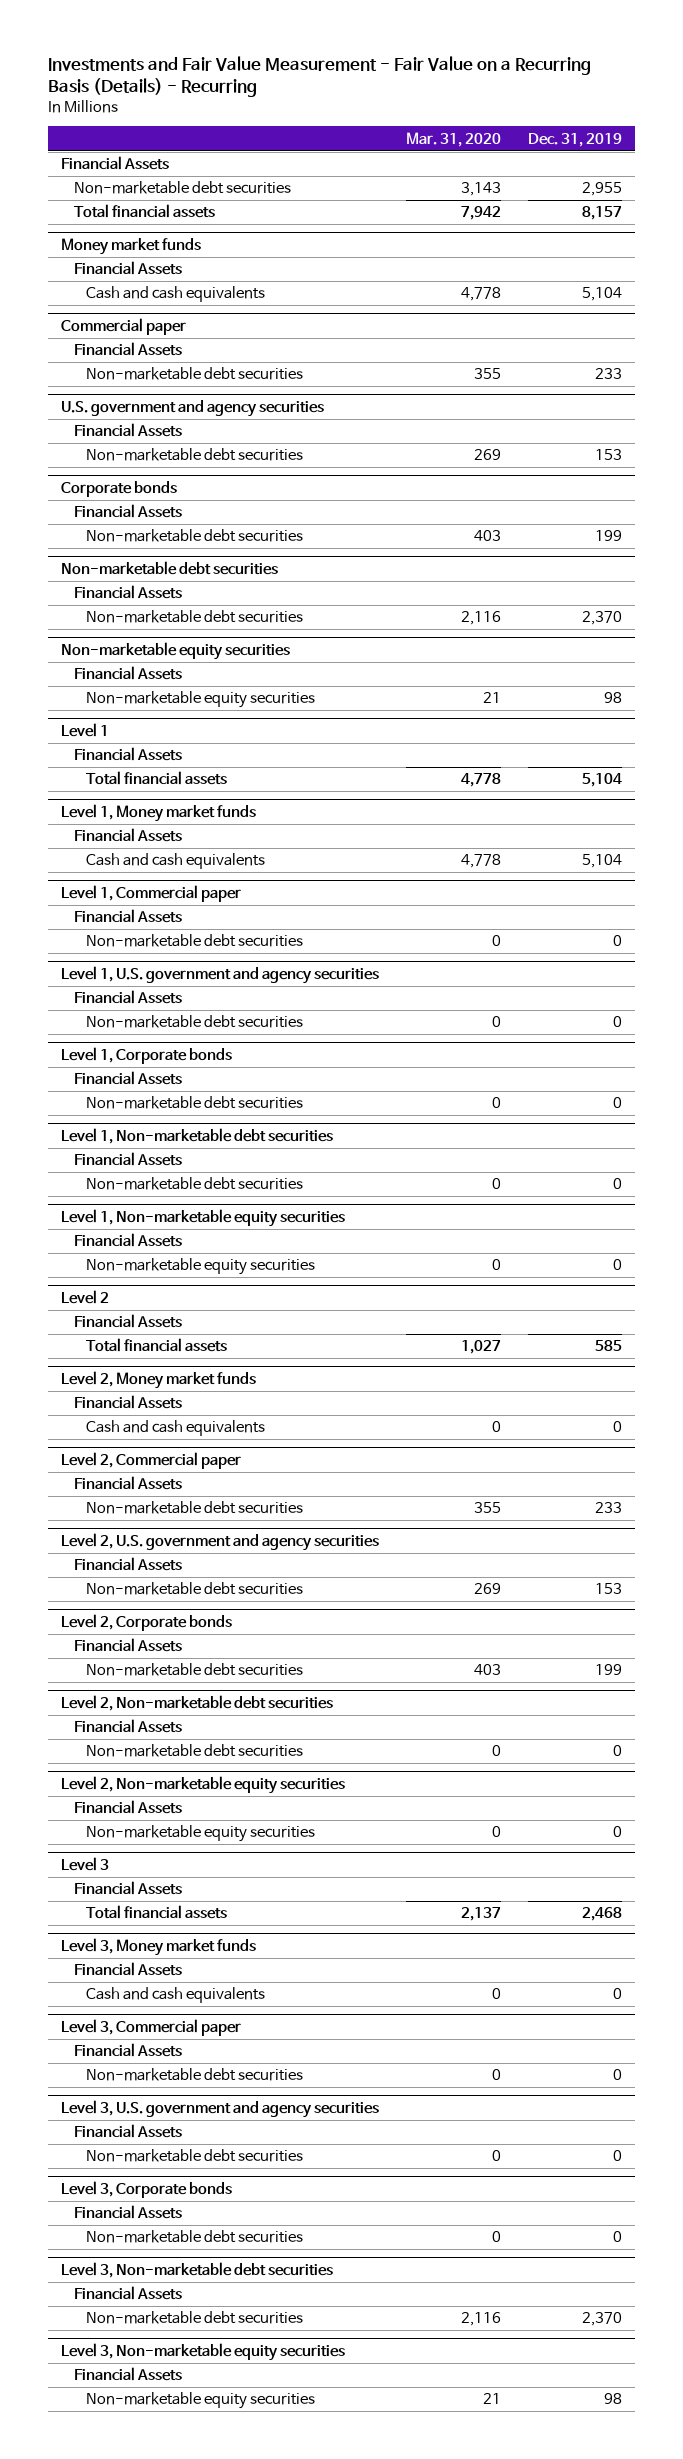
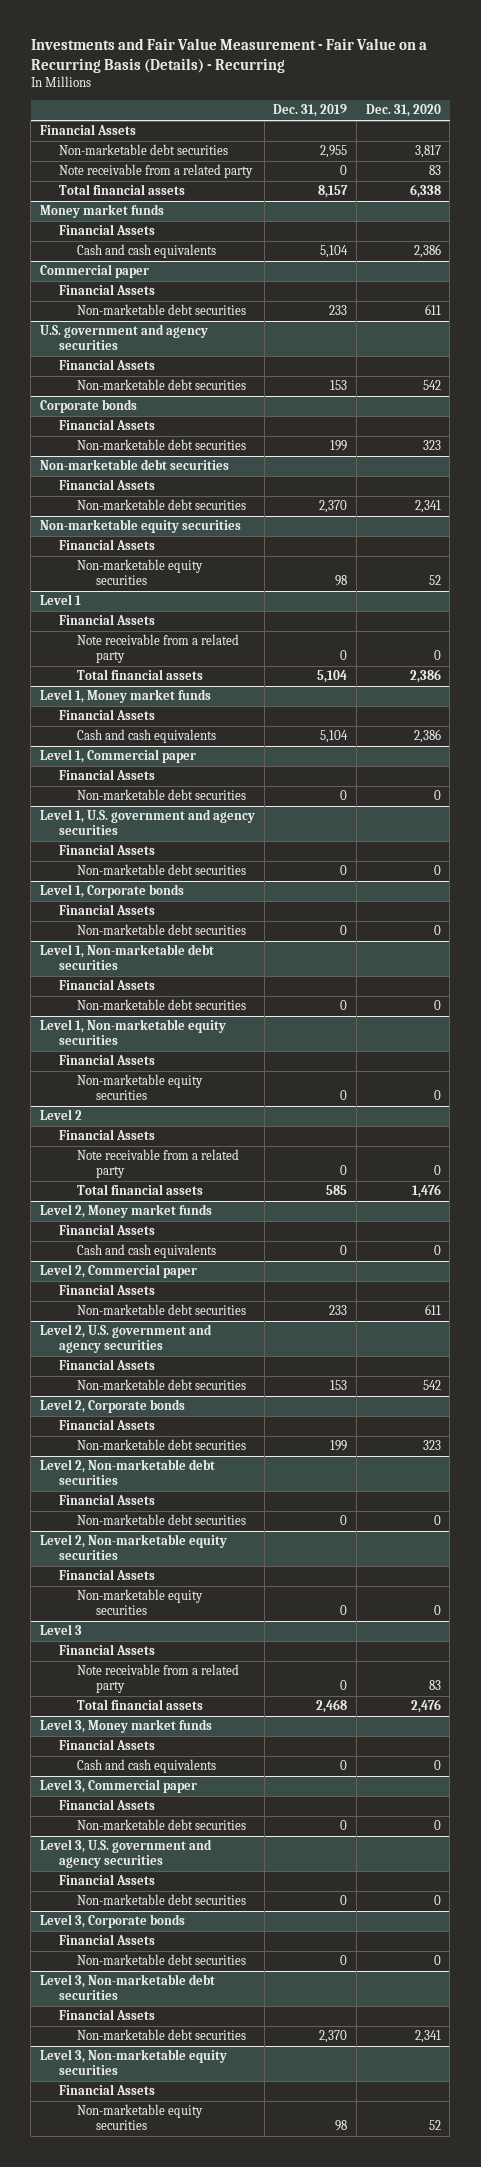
[405,131,501,147] Mar. 31, 2020 -> none
none -> [365,104,441,118] Dec. 31, 2020
none -> [58,164,253,179] Note receivable from a related party
none -> [77,634,240,663] Note receivable from a related party
none -> [77,1149,240,1178] Note receivable from a related party
none -> [77,1664,240,1693] Note receivable from a related party

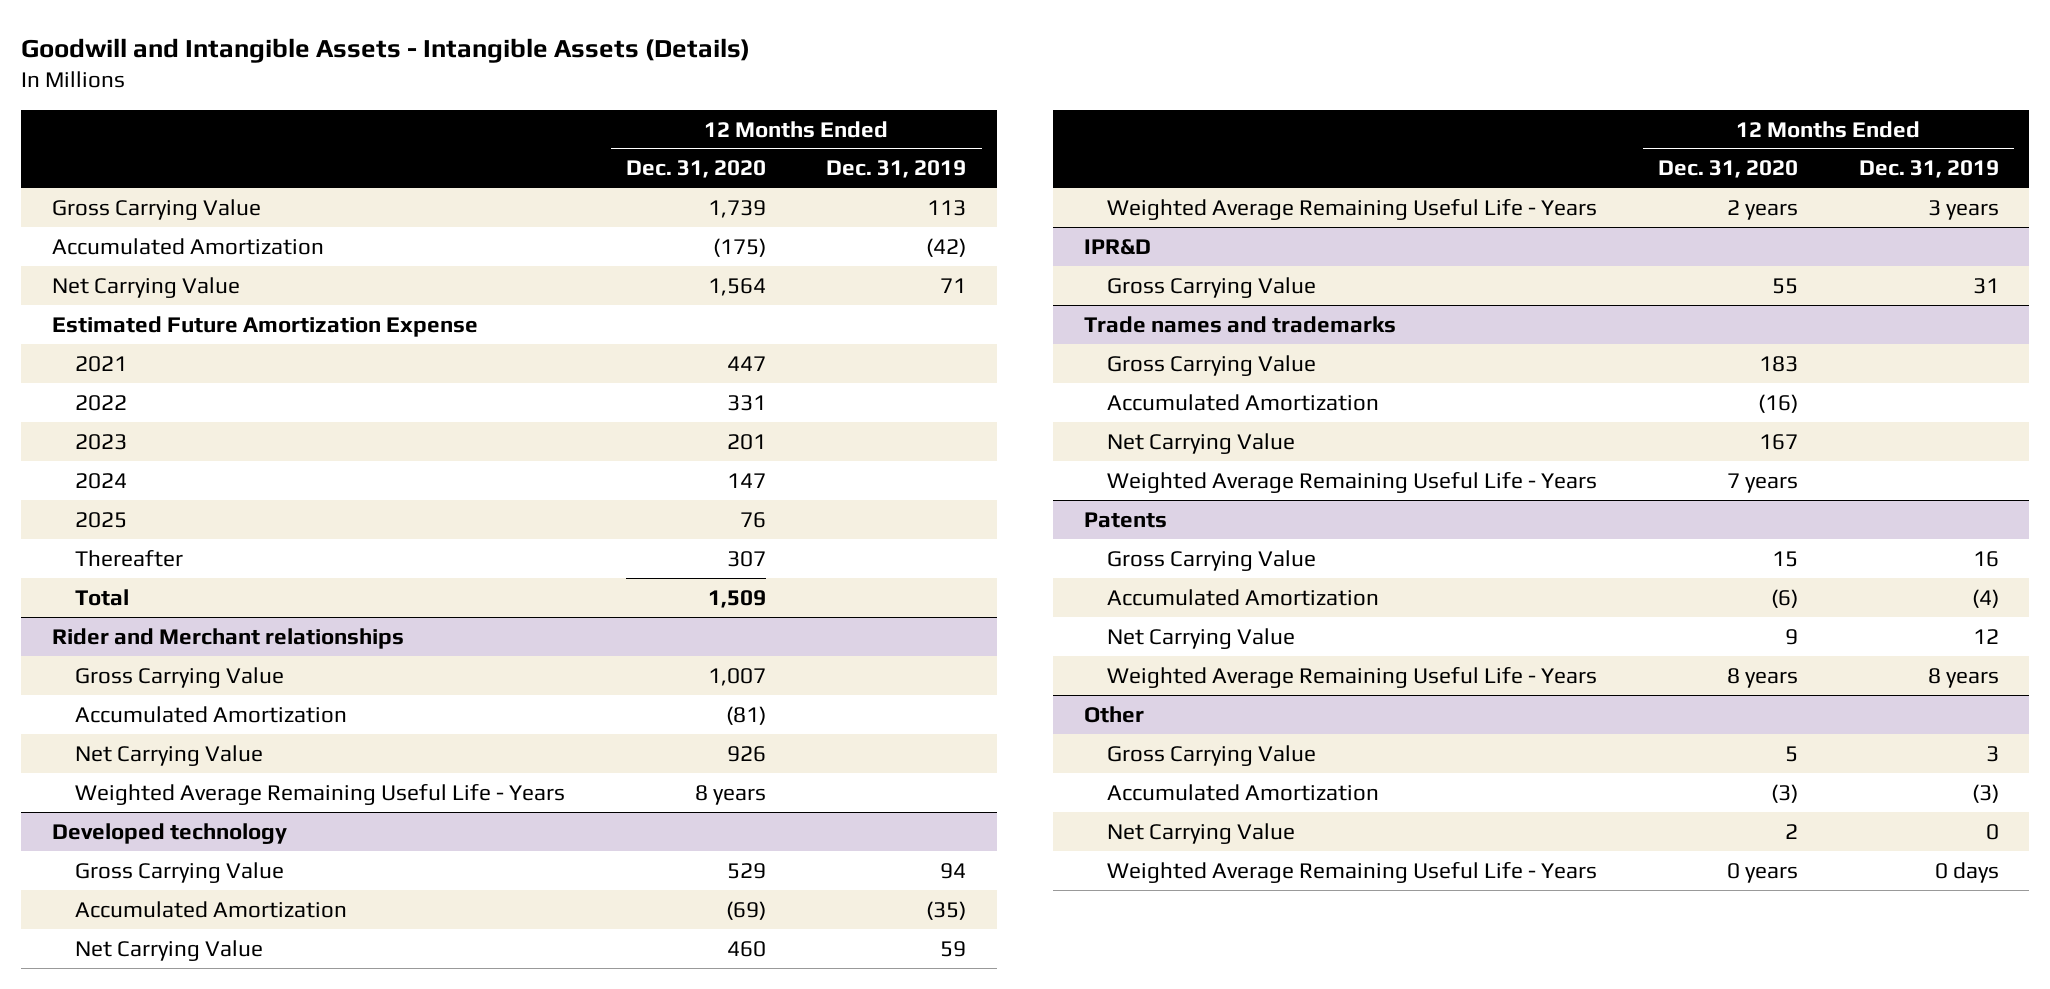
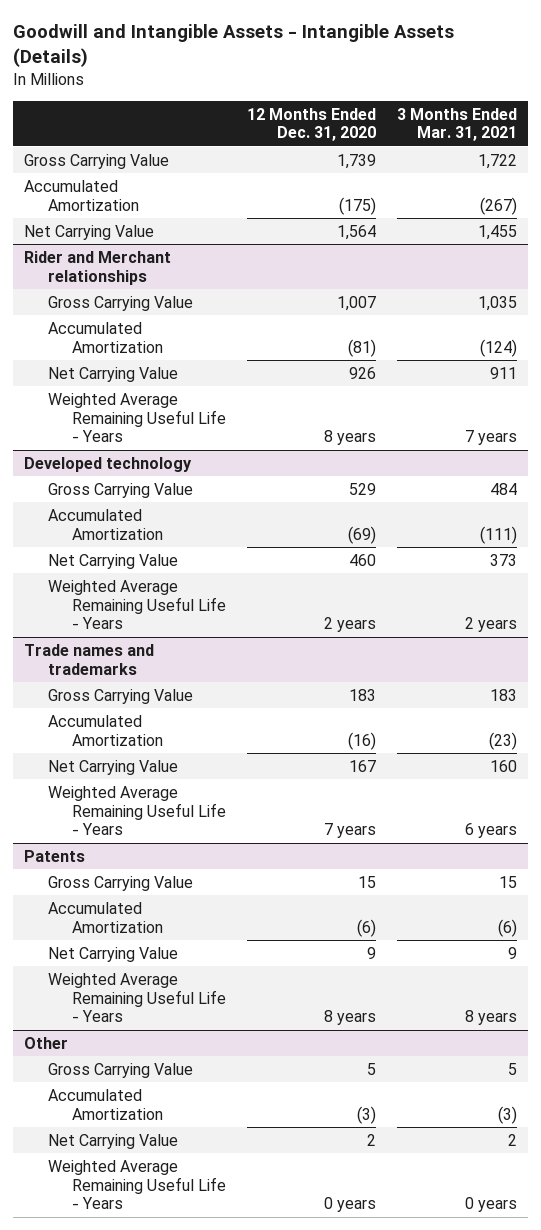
[826,160,967,179] Dec. 31, 2019 -> none
none -> [397,107,518,142] 3 Months Ended Mar. 31, 2021
[51,315,478,337] Estimated Future Amortization Expense -> none
[75,355,128,372] 2021 -> none
[75,394,128,411] 2022 -> none
[75,433,128,450] 2023 -> none
[75,472,128,489] 2024 -> none
[75,511,128,528] 2025 -> none
[75,549,184,567] Thereafter -> none
[75,588,130,606] Total -> none
[1083,238,1151,255] IPR&D -> none
[1107,276,1317,298] Gross Carrying Value -> none

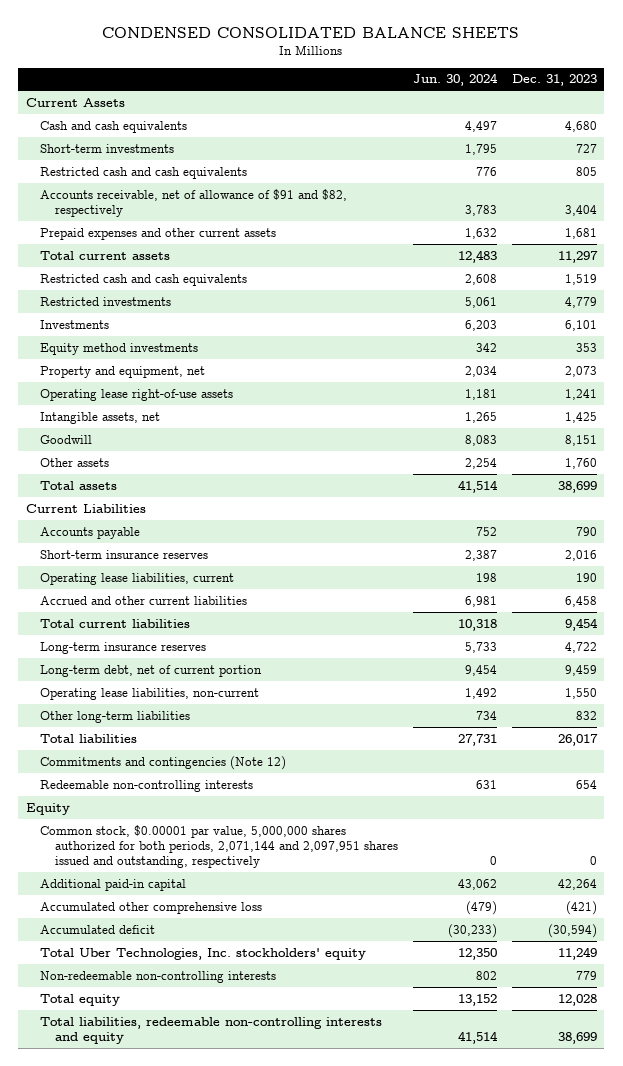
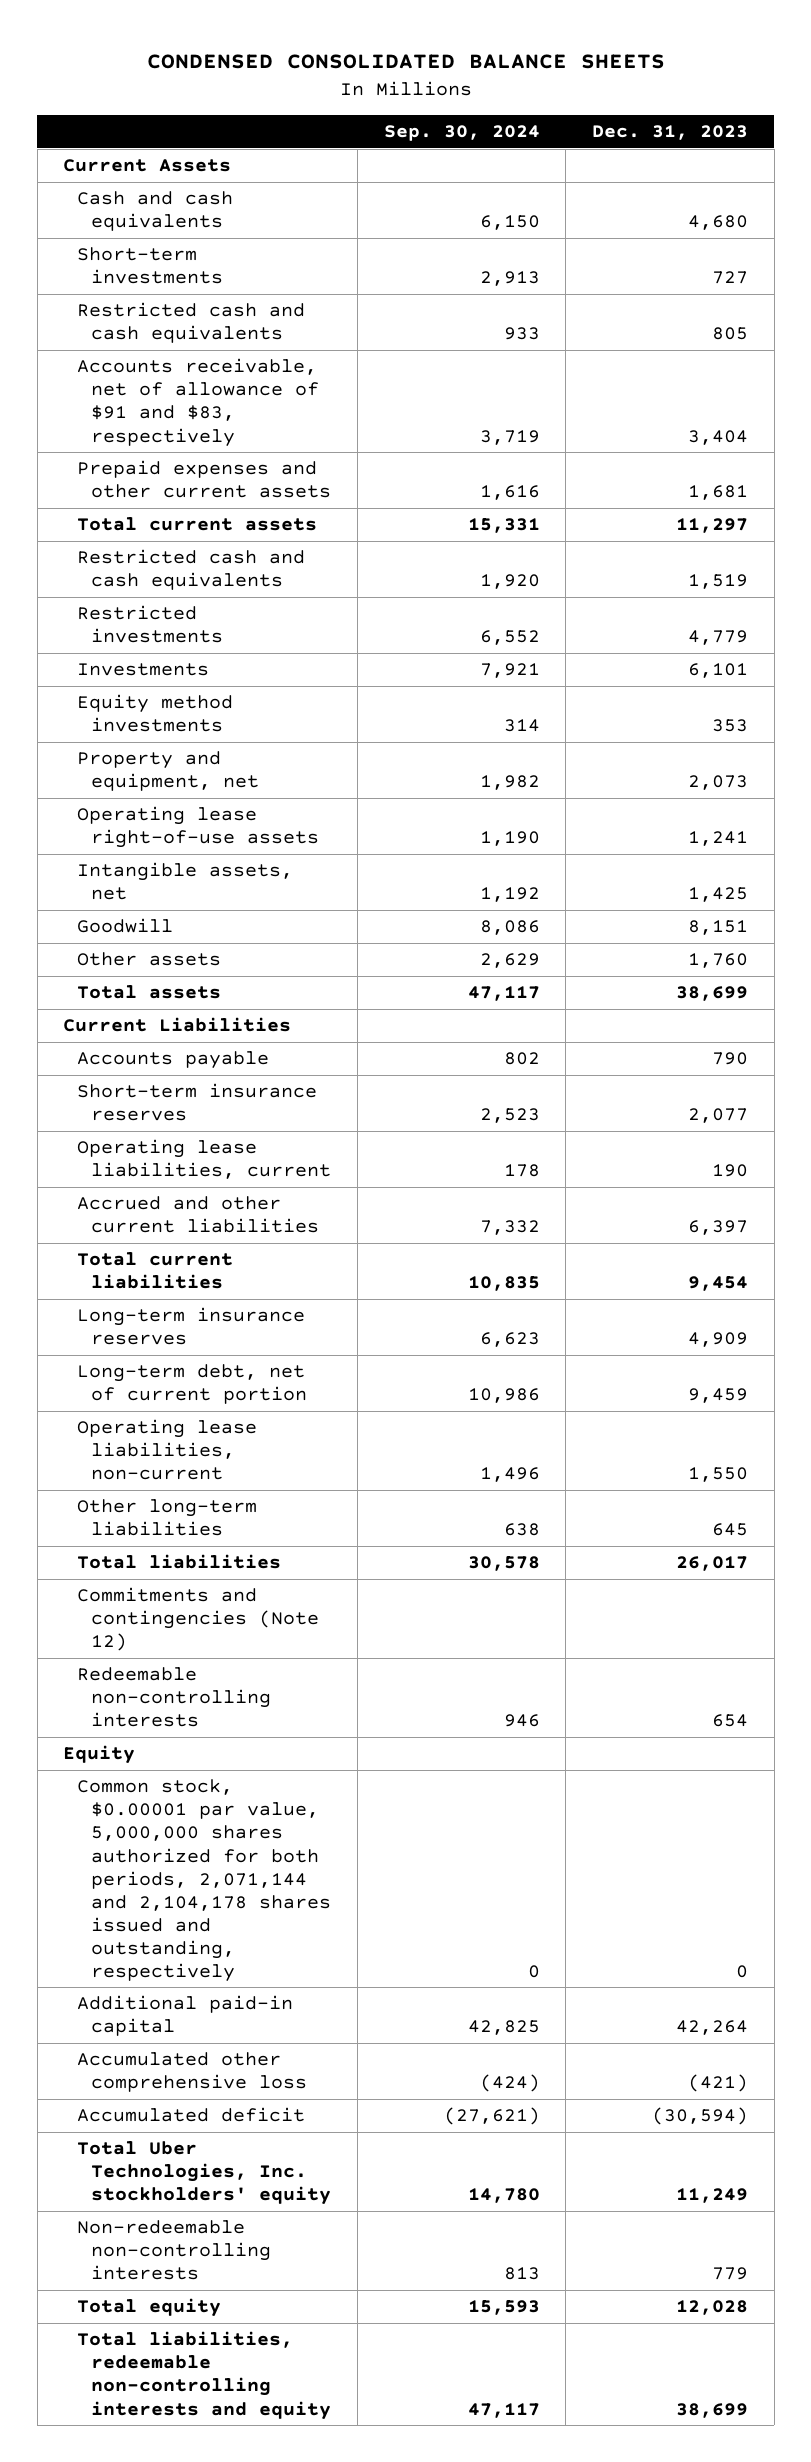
[412,73,498,87] Jun. 30, 2024 -> none
none -> [383,124,540,141] Sep. 30, 2024
[40,188,348,217] Accounts receivable, net of allowance of $91 and $82, respectively -> [77,358,320,447] Accounts receivable, net of allowance of $91 and $83, respectively
[564,549,597,561] 2,016 -> [687,1108,748,1124] 2,077
[564,595,597,607] 6,458 -> [687,1220,748,1236] 6,397
[564,641,597,653] 4,722 -> [687,1332,748,1348] 4,909
[575,710,597,720] 832 -> [711,1523,748,1537] 645
[40,824,398,869] Common stock, $0.00001 par value, 5,000,000 shares authorized for both periods, 2,071,144 and 2,097,951 shares issued and outstanding, respectively -> [77,1779,332,1982] Common stock, $0.00001 par value, 5,000,000 shares authorized for both periods, 2,071,144 and 2,104,178 shares issued and outstanding, respectively

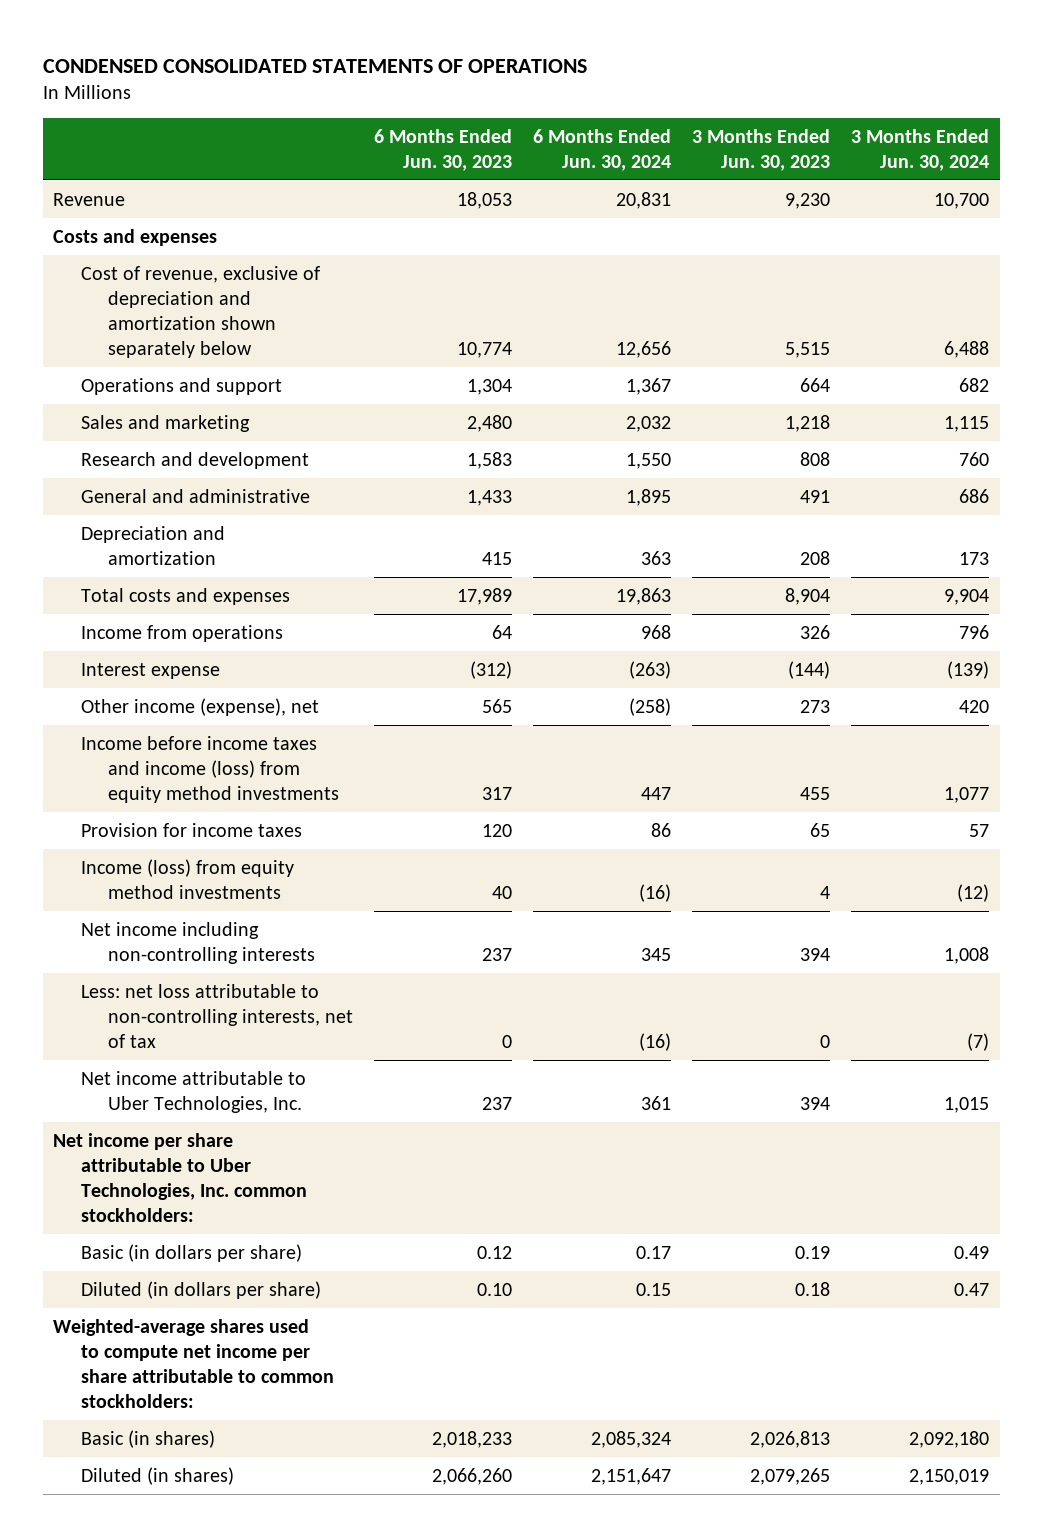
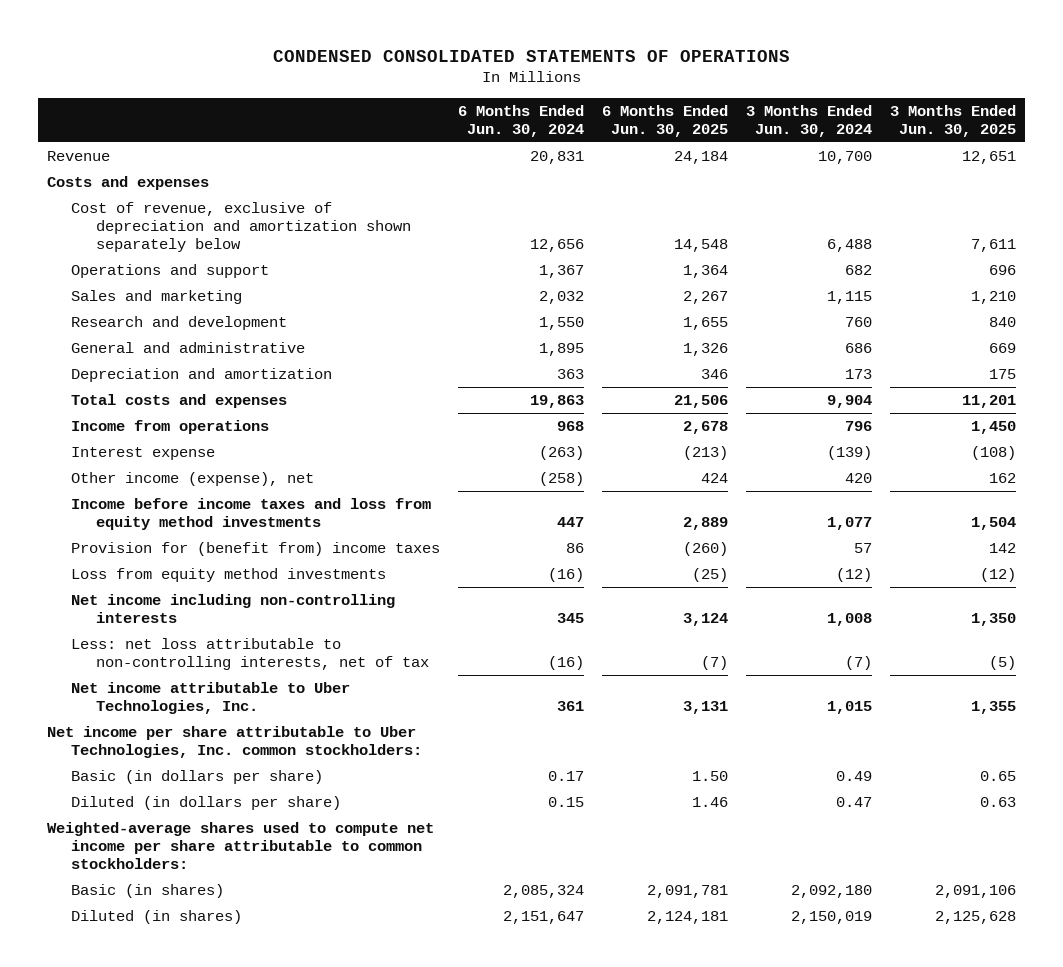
[374,128,513,171] 6 Months Ended Jun. 30, 2023 -> none
[692,128,831,171] 3 Months Ended Jun. 30, 2023 -> none
none -> [602,104,729,137] 6 Months Ended Jun. 30, 2025
none -> [890,104,1017,137] 3 Months Ended Jun. 30, 2025
[80,735,340,803] Income before income taxes and income (loss) from equity method investments -> [71,498,432,530] Income before income taxes and loss from equity method investments
[80,822,302,837] Provision for income taxes -> [71,542,441,557] Provision for (benefit from) income taxes
[80,858,294,899] Income (loss) from equity method investments -> [71,568,387,583] Loss from equity method investments

